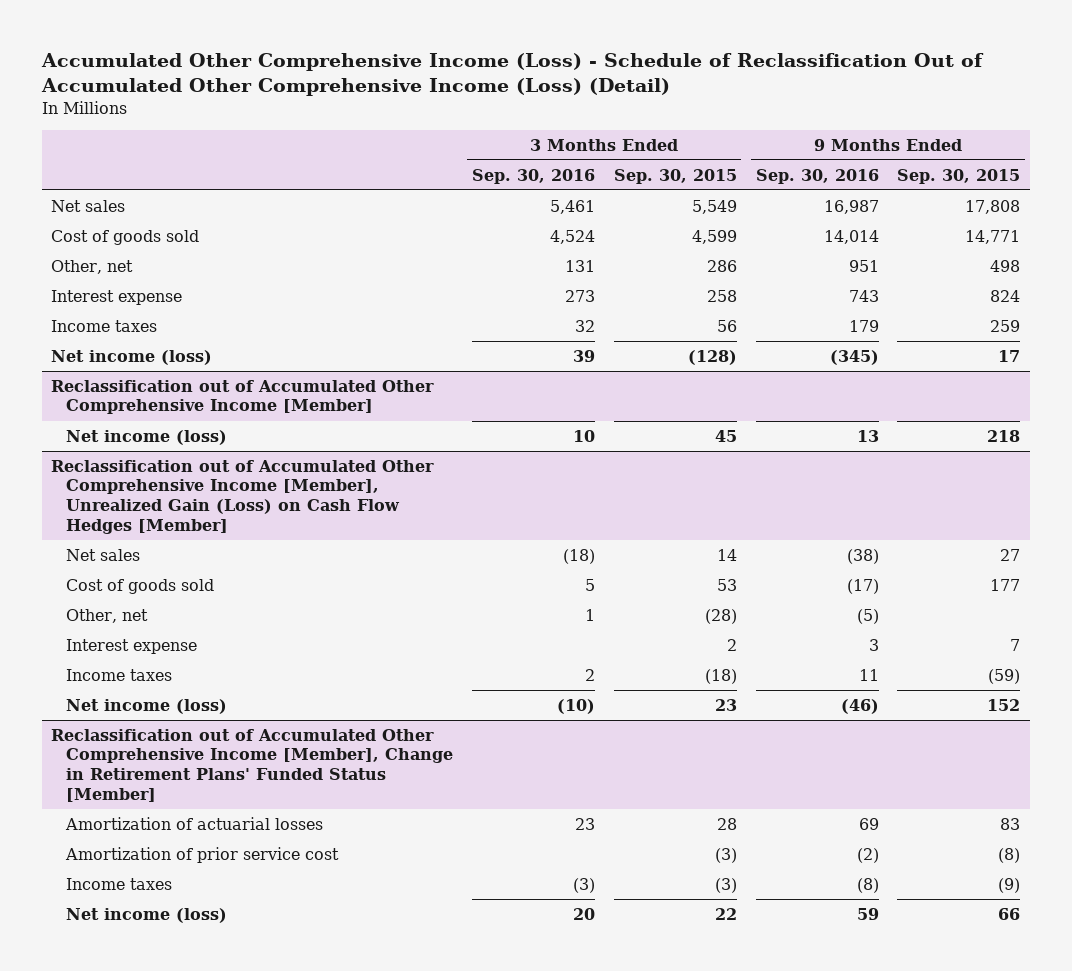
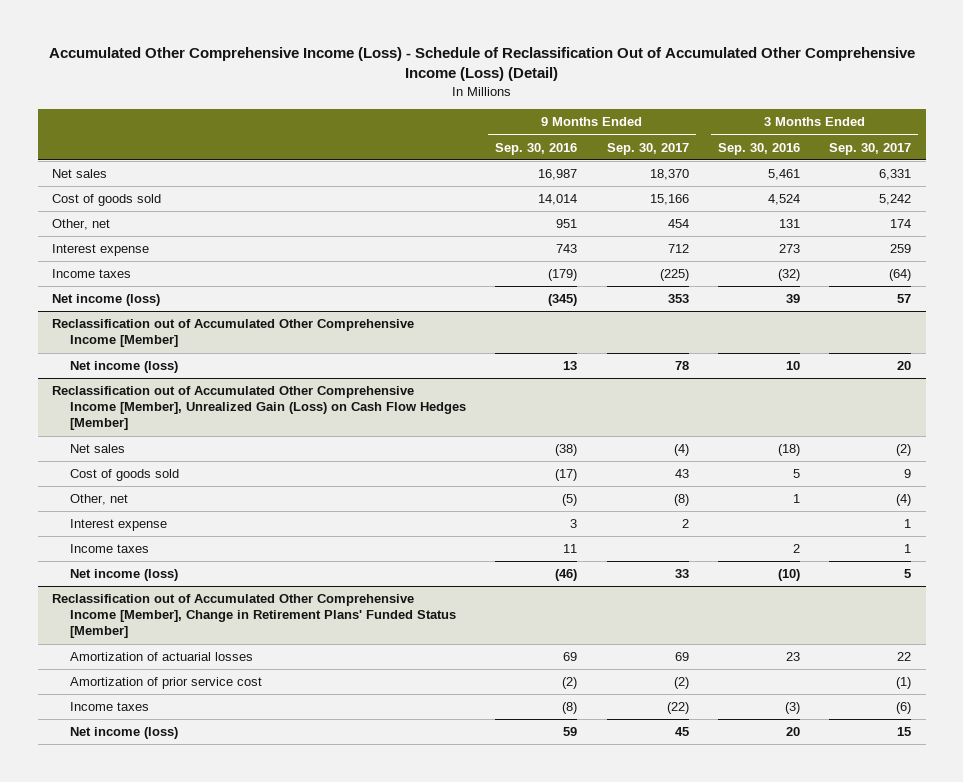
[613,168,737,184] Sep. 30, 2015 -> none
[897,168,1021,184] Sep. 30, 2015 -> none
none -> [606,142,689,155] Sep. 30, 2017
none -> [829,142,912,155] Sep. 30, 2017
[574,319,595,332] 32 -> [777,269,800,282] (32)
[848,319,879,332] 179 -> [548,269,578,282] (179)

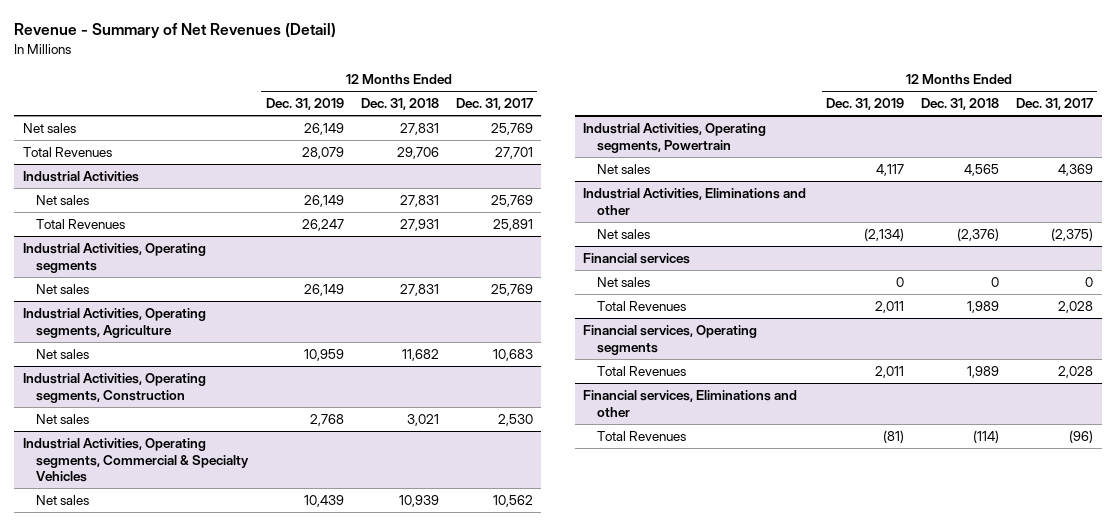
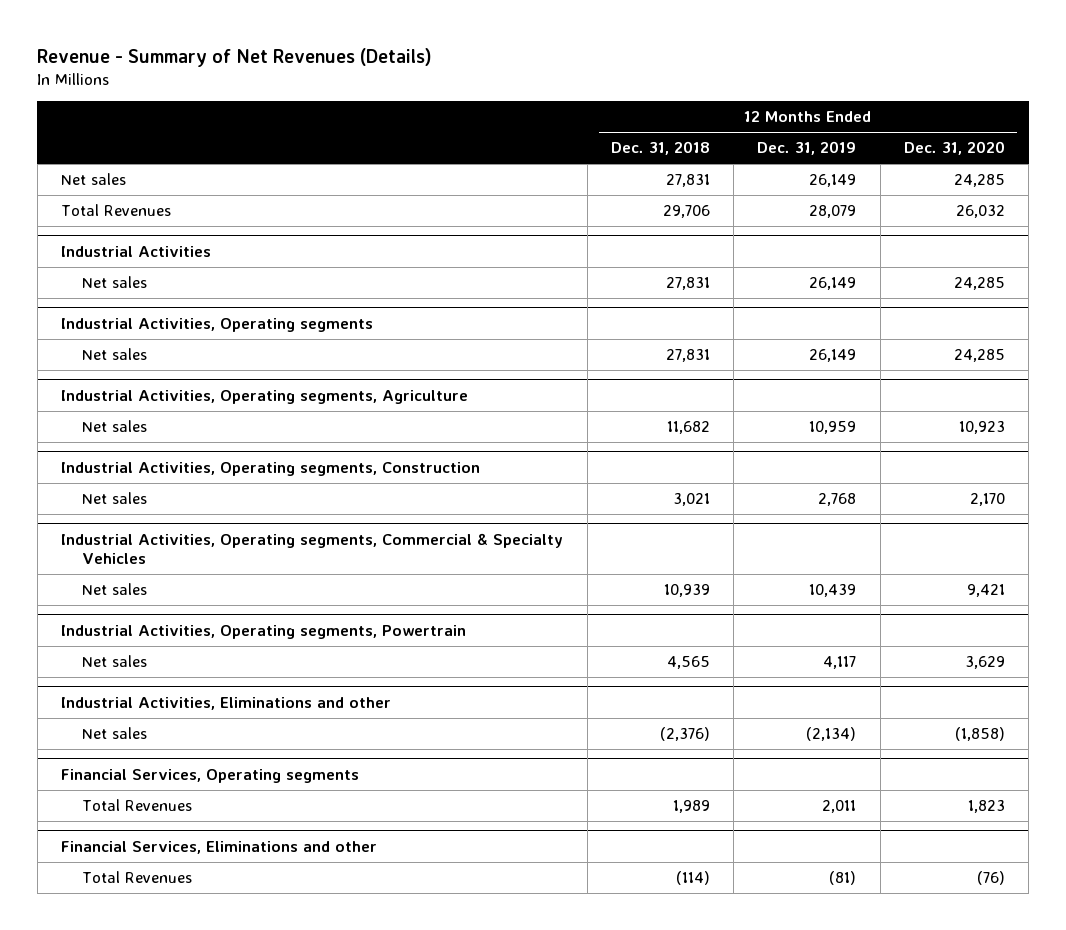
[14,23,337,39] Revenue - Summary of Net Revenues (Detail) -> [37,47,433,67] Revenue - Summary of Net Revenues (Details)
[455,98,533,111] Dec. 31, 2017 -> none
none -> [904,141,1006,156] Dec. 31, 2020
[36,218,126,229] Total Revenues -> none
[583,252,691,264] Financial services -> none
[596,276,650,287] Net sales -> none
[596,300,686,311] Total Revenues -> none
[583,324,758,355] Financial services, Operating segments -> [61,768,360,783] Financial Services, Operating segments
[583,389,798,417] Financial services, Eliminations and other -> [61,840,378,854] Financial Services, Eliminations and other

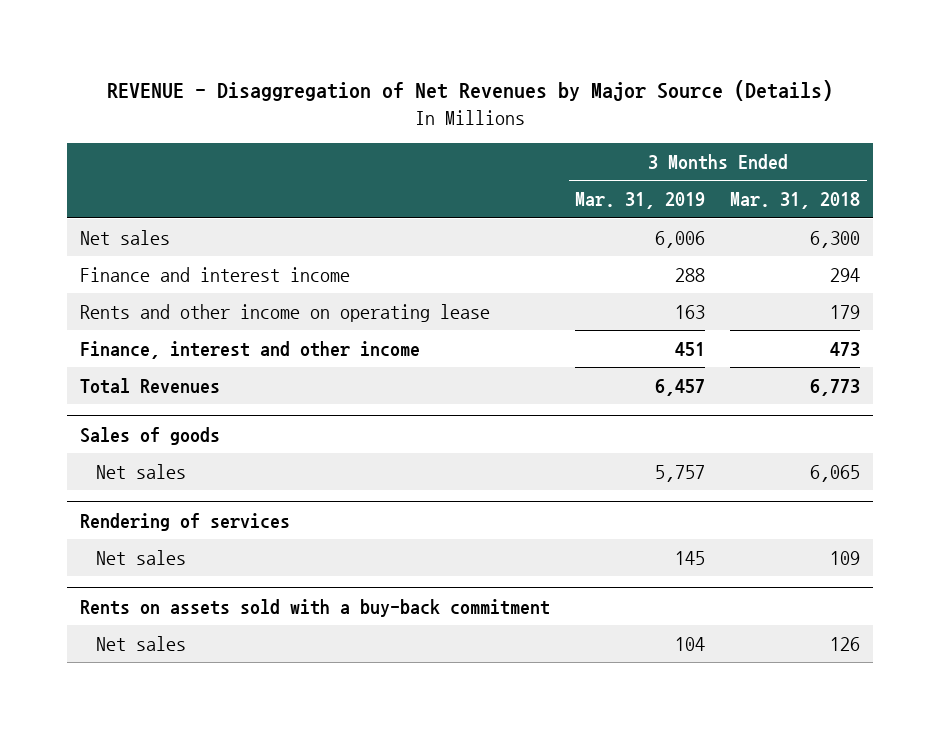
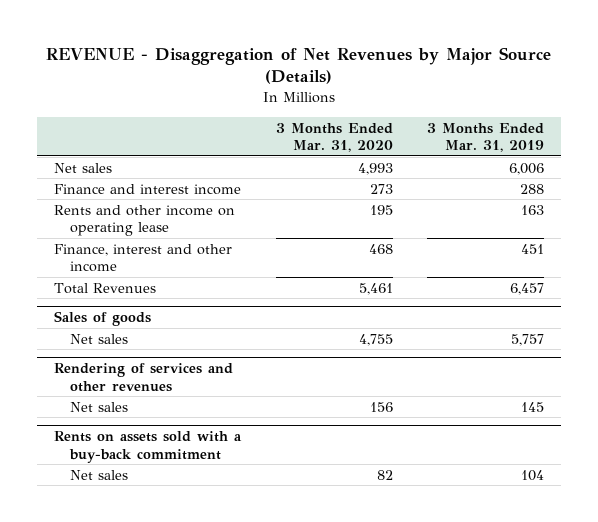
[730,192,861,210] Mar. 31, 2018 -> none
none -> [275,122,393,152] 3 Months Ended Mar. 31, 2020
[79,512,290,531] Rendering of services -> [54,363,234,392] Rendering of services and other revenues

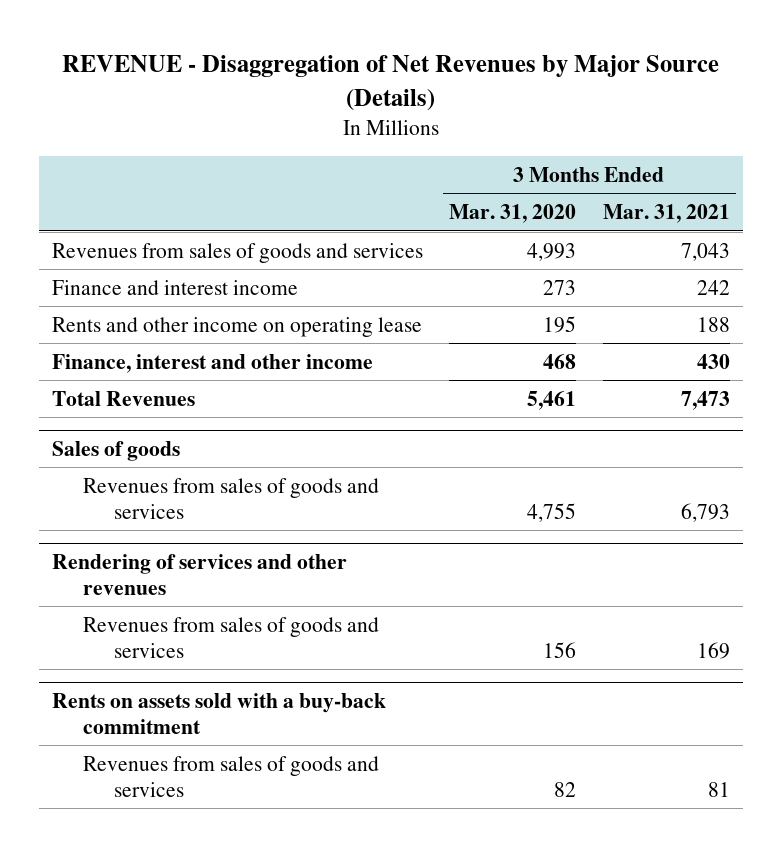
[427,122,545,152] 3 Months Ended Mar. 31, 2019 -> none
none -> [602,204,730,224] Mar. 31, 2021
[54,162,113,173] Net sales -> [52,242,424,263] Revenues from sales of goods and services
[69,333,128,344] Net sales -> [83,477,380,519] Revenues from sales of goods and services
[69,401,128,412] Net sales -> [83,616,380,658] Revenues from sales of goods and services
[69,469,128,480] Net sales -> [83,755,380,797] Revenues from sales of goods and services

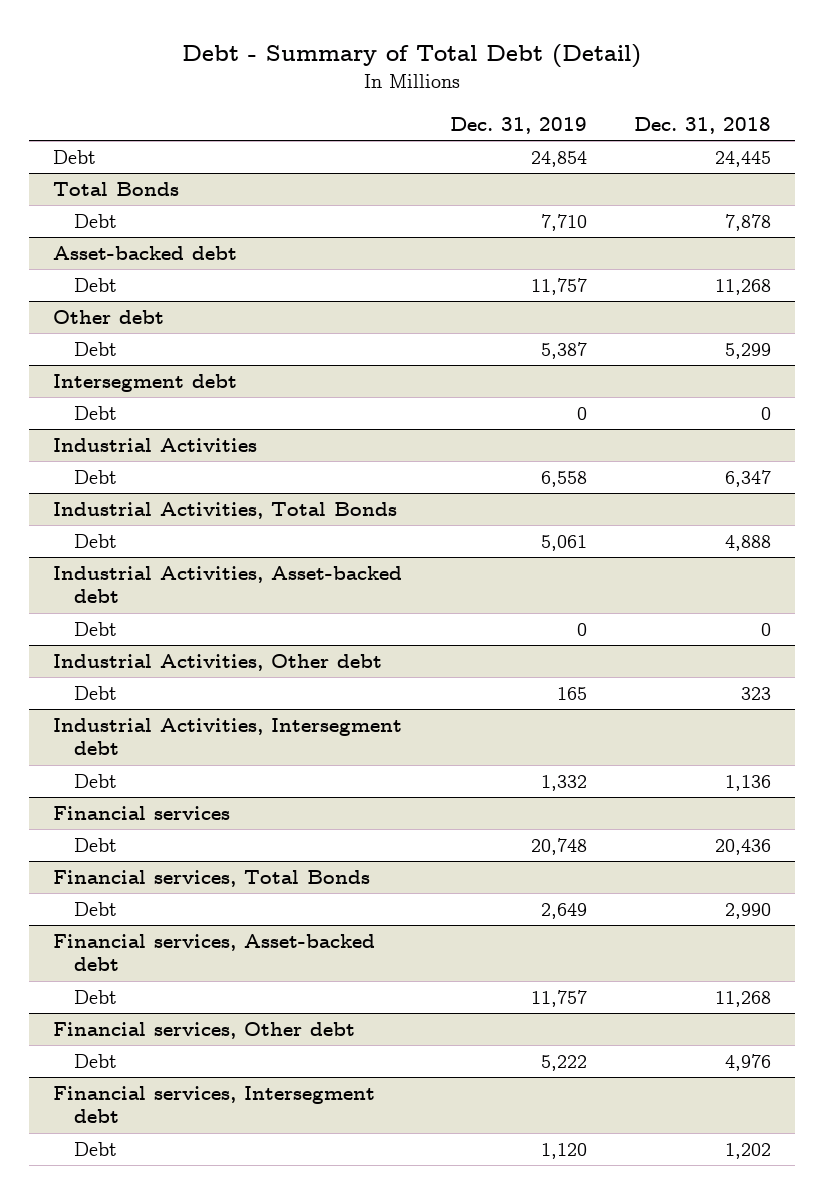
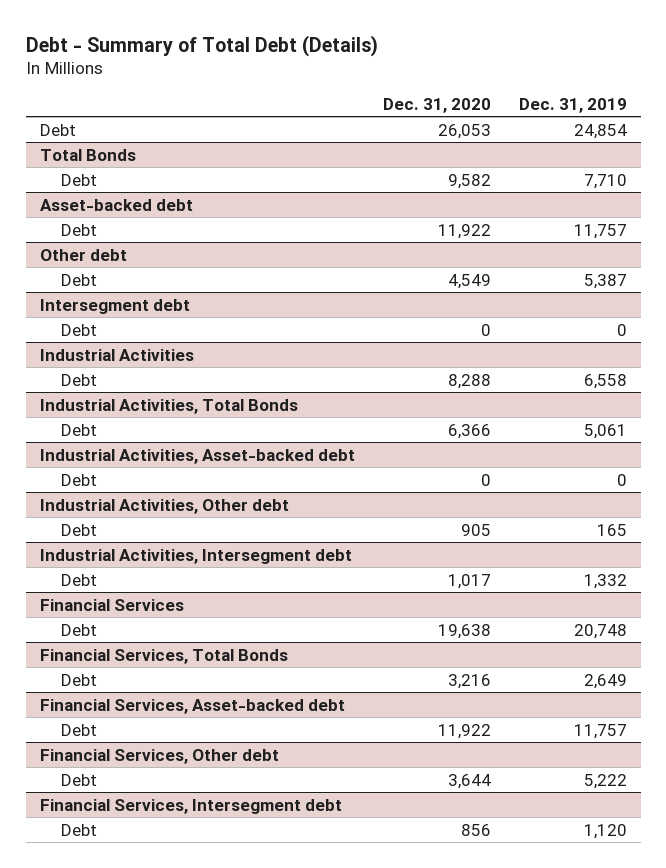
[182,43,642,68] Debt - Summary of Total Debt (Detail) -> [25,34,378,57] Debt - Summary of Total Debt (Details)
[634,117,772,135] Dec. 31, 2018 -> none
none -> [382,97,491,113] Dec. 31, 2020
[53,806,231,821] Financial services -> [39,598,184,611] Financial Services
[53,870,371,888] Financial services, Total Bonds -> [39,648,288,664] Financial Services, Total Bonds
[53,934,376,972] Financial services, Asset-backed debt -> [39,698,345,714] Financial Services, Asset-backed debt
[53,1022,356,1040] Financial services, Other debt -> [39,748,279,764] Financial Services, Other debt
[53,1086,376,1124] Financial services, Intersegment debt -> [39,798,342,814] Financial Services, Intersegment debt

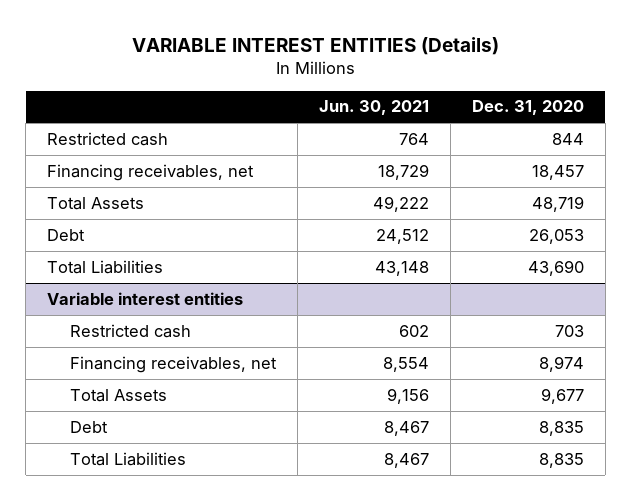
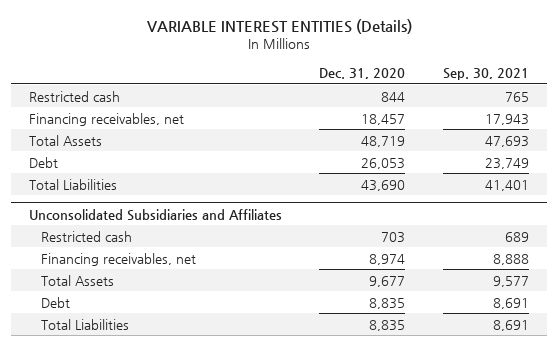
[319,100,430,116] Jun. 30, 2021 -> none
none -> [442,68,529,81] Sep. 30, 2021
[47,291,244,305] Variable interest entities -> [29,208,283,221] Unconsolidated Subsidiaries and Affiliates

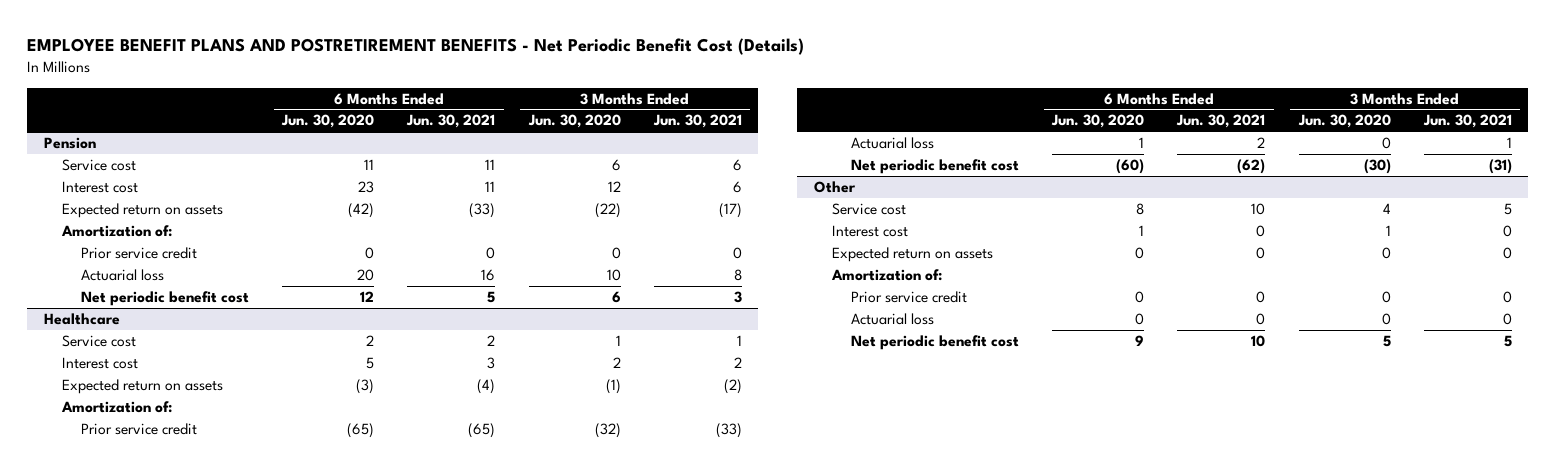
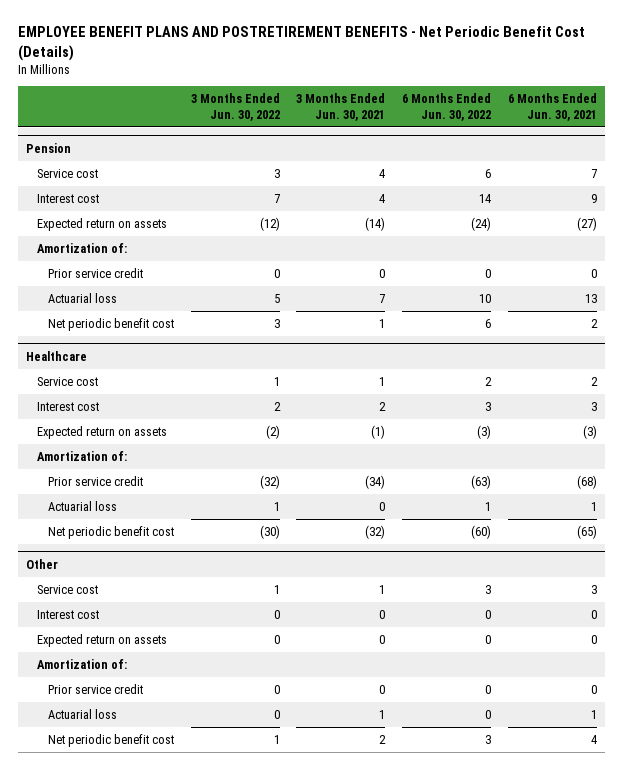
[281,114,375,129] Jun. 30, 2020 -> none
[527,114,621,129] Jun. 30, 2020 -> none
none -> [190,93,280,121] 3 Months Ended Jun. 30, 2022
none -> [401,93,491,121] 6 Months Ended Jun. 30, 2022
[485,159,496,171] 11 -> [590,168,597,178] 7
[732,159,742,172] 6 -> [379,168,386,178] 4
[485,181,496,193] 11 -> [590,193,597,203] 9
[732,181,742,194] 6 -> [379,193,386,203] 4
[469,203,496,219] (33) -> [576,216,597,231] (27)
[718,203,742,219] (17) -> [365,216,386,231] (14)
[481,269,496,282] 16 -> [584,293,597,303] 13
[733,269,742,282] 8 -> [379,293,386,303] 7
[487,291,496,304] 5 -> [590,318,598,328] 2
[733,291,742,304] 3 -> [379,318,386,328] 1
[477,379,496,395] (4) -> [582,424,597,439] (3)
[723,379,742,395] (2) -> [371,424,386,439] (1)
[468,423,496,439] (65) -> [576,474,597,489] (68)
[715,423,742,439] (33) -> [365,474,386,489] (34)
[1257,137,1266,149] 2 -> [590,501,597,511] 1
[1506,137,1512,149] 1 -> [379,501,386,511] 0
[1237,159,1266,175] (62) -> [576,524,597,539] (65)
[1488,159,1512,175] (31) -> [365,524,386,539] (32)
[1251,203,1266,216] 10 -> [590,584,597,594] 3
[1503,203,1512,216] 5 -> [379,584,386,594] 1
[1256,313,1266,326] 0 -> [590,709,597,719] 1
[1502,313,1512,326] 0 -> [379,709,386,719] 1
[1251,335,1266,348] 10 -> [590,734,597,744] 4
[1503,335,1512,348] 5 -> [379,734,387,744] 2

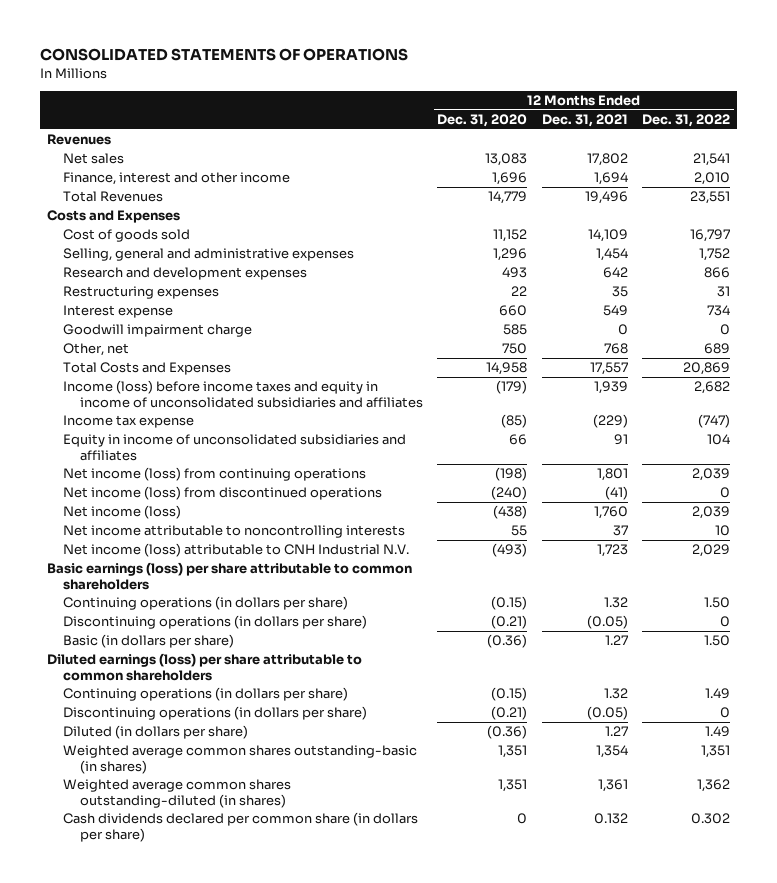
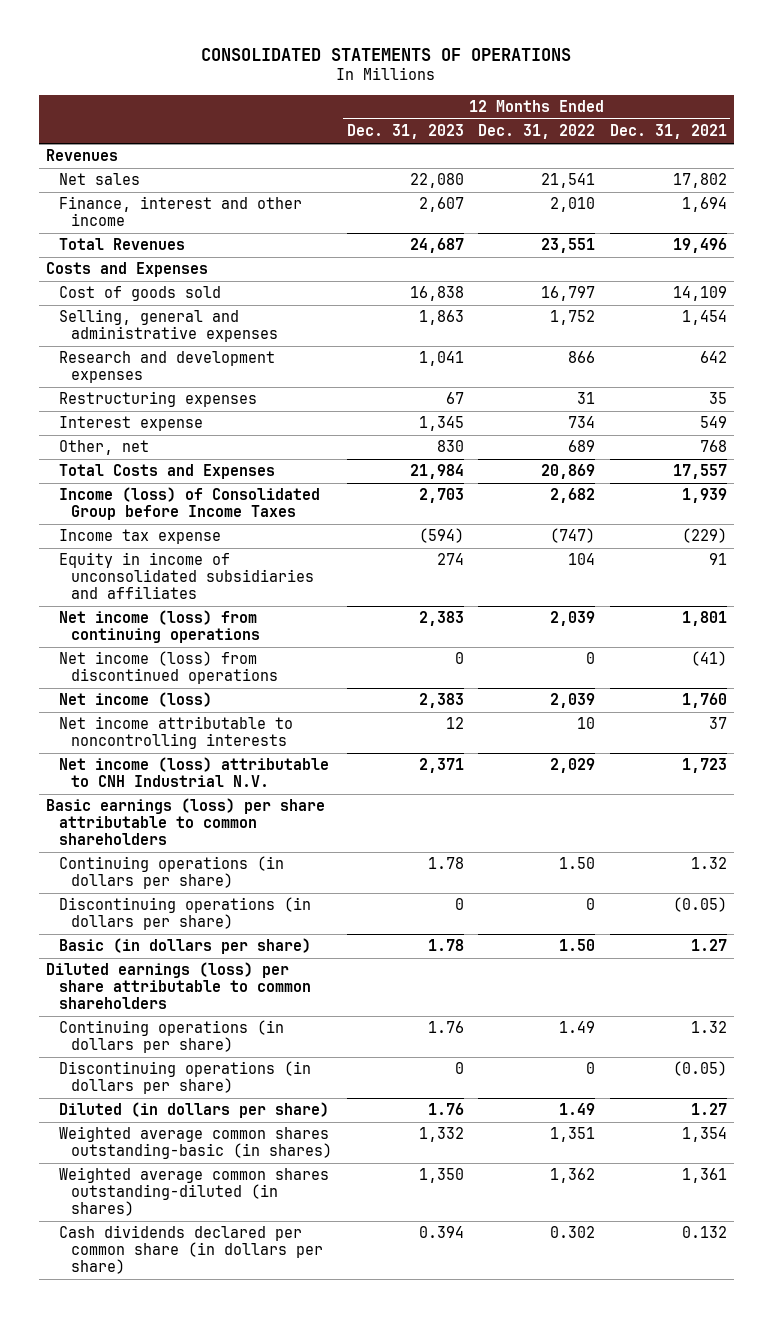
[437,114,528,128] Dec. 31, 2020 -> none
none -> [346,124,464,140] Dec. 31, 2023
[63,324,253,338] Goodwill impairment charge -> none
[63,380,423,408] Income (loss) before income taxes and equity in income of unconsolidated subsidiaries and affiliates -> [58,487,320,521] Income (loss) of Consolidated Group before Income Taxes

